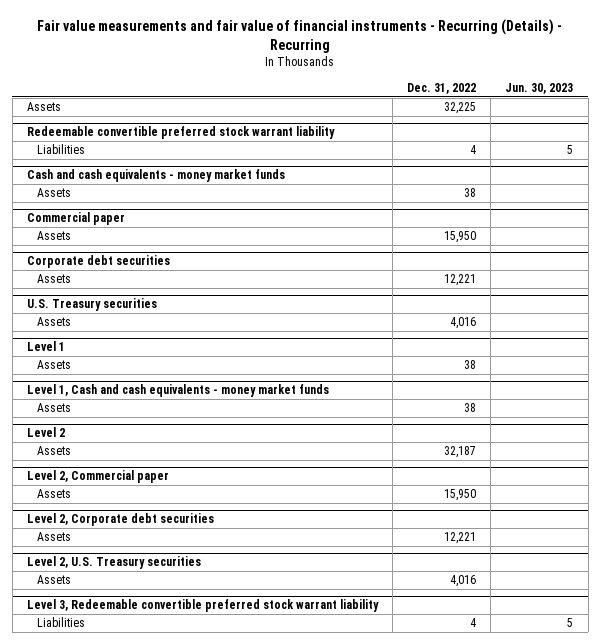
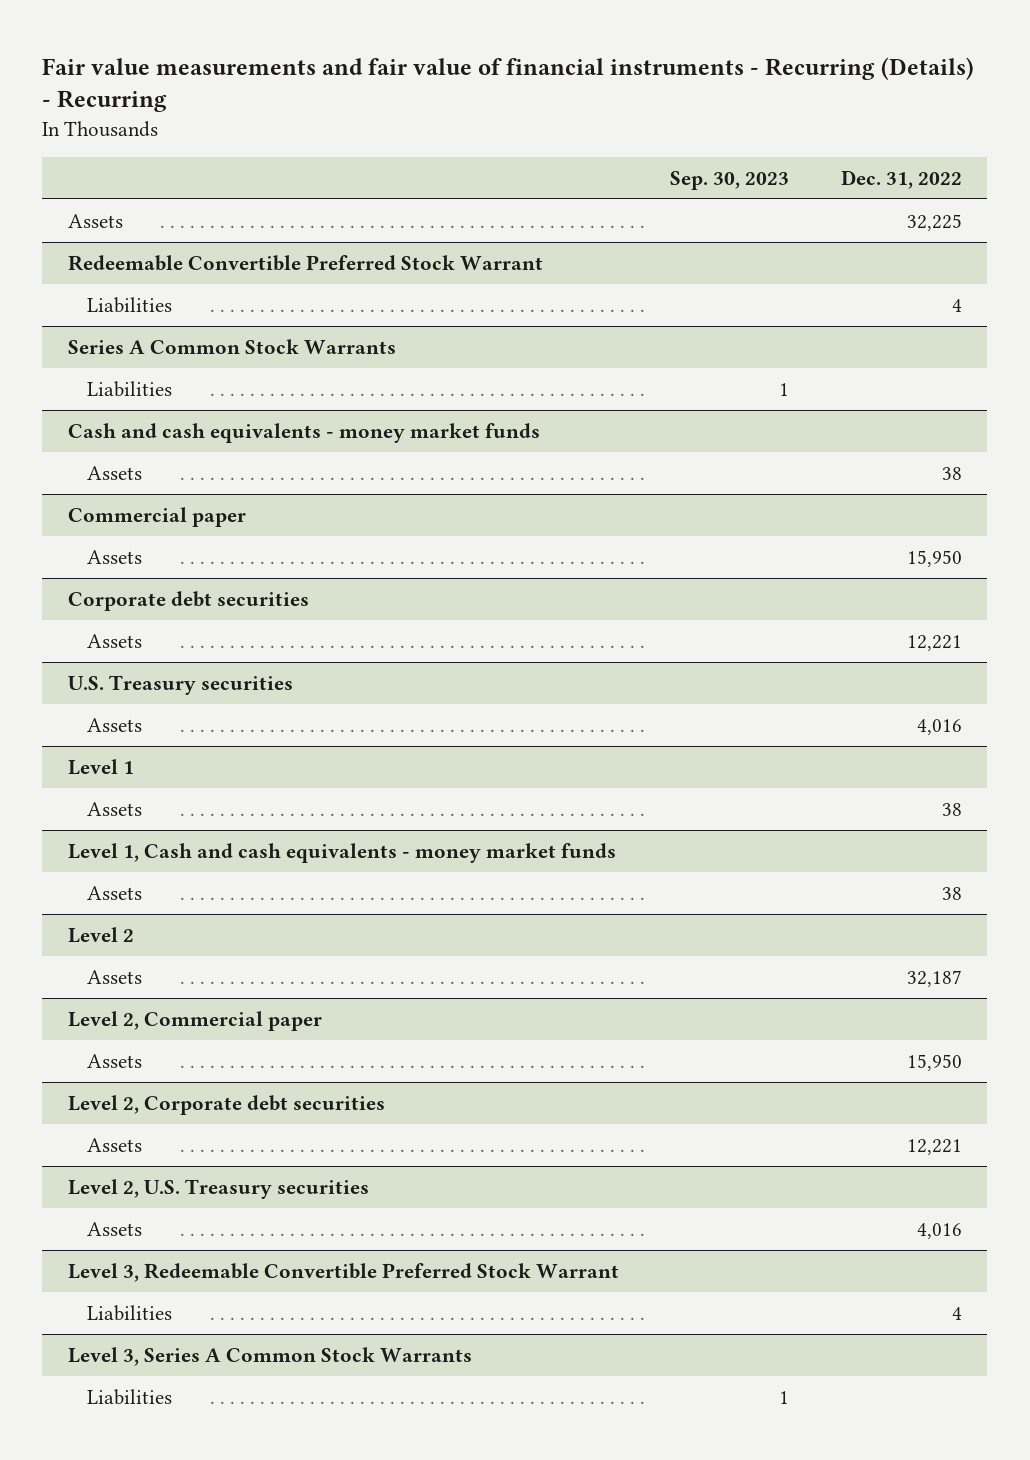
[505,83,574,95] Jun. 30, 2023 -> none
none -> [670,170,790,190] Sep. 30, 2023
[26,126,335,140] Redeemable convertible preferred stock warrant liability -> [67,254,543,271] Redeemable Convertible Preferred Stock Warrant
none -> [67,338,396,354] Series A Common Stock Warrants
none -> [87,380,173,397] Liabilities
[26,599,379,613] Level 3, Redeemable convertible preferred stock warrant liability -> [67,1262,619,1282] Level 3, Redeemable Convertible Preferred Stock Warrant
none -> [67,1346,472,1366] Level 3, Series A Common Stock Warrants
none -> [87,1388,173,1405] Liabilities

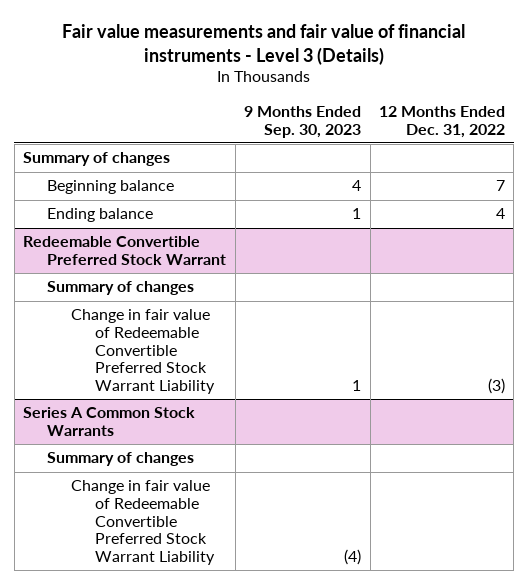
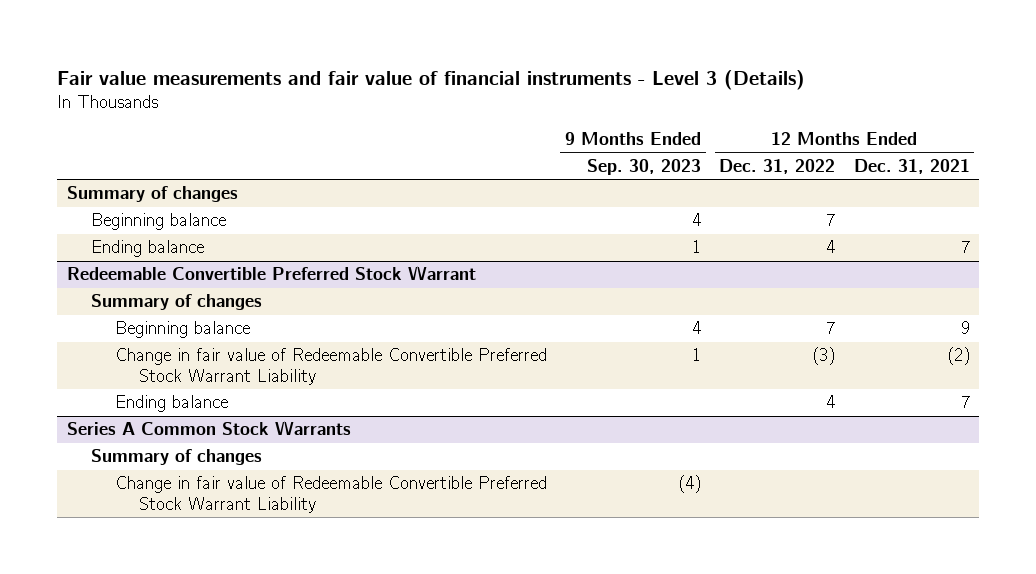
none -> [853,159,970,175] Dec. 31, 2021
none -> [114,321,250,339] Beginning balance
none -> [114,395,228,413] Ending balance

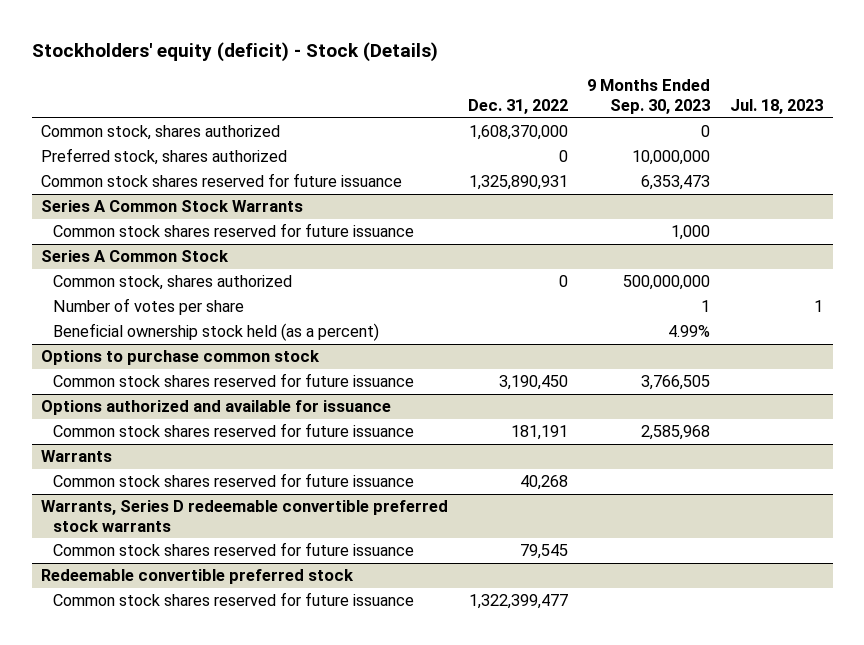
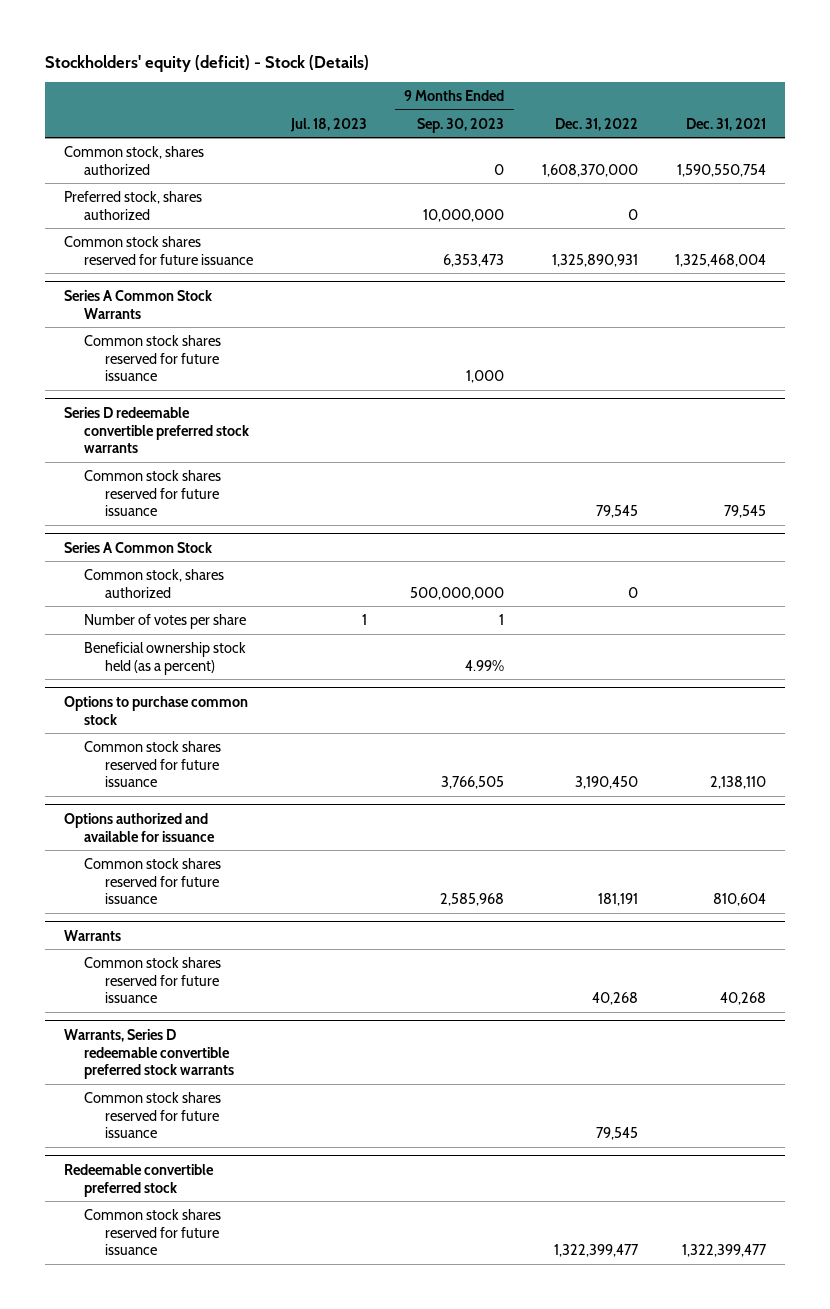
none -> [685,117,766,131] Dec. 31, 2021
none -> [63,406,250,454] Series D redeemable convertible preferred stock warrants
none -> [84,469,222,517] Common stock shares reserved for future issuance

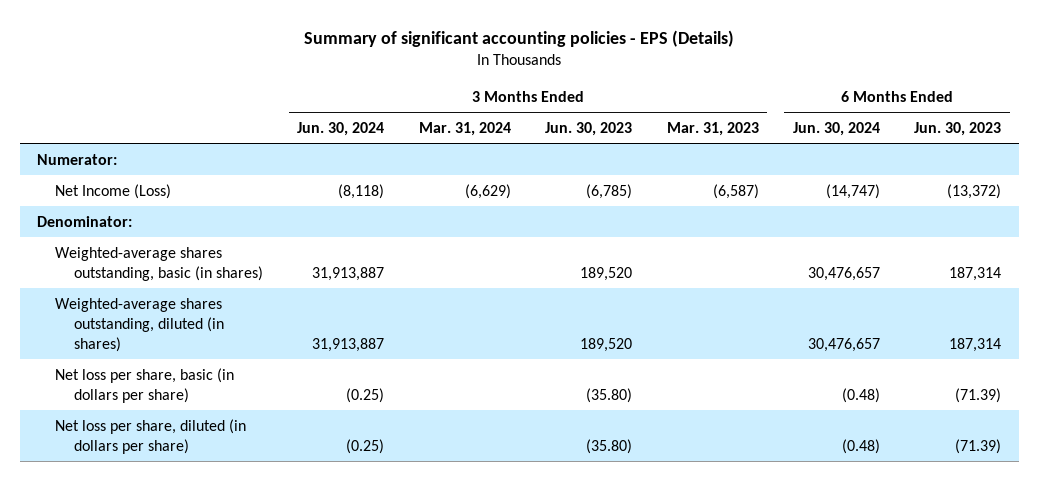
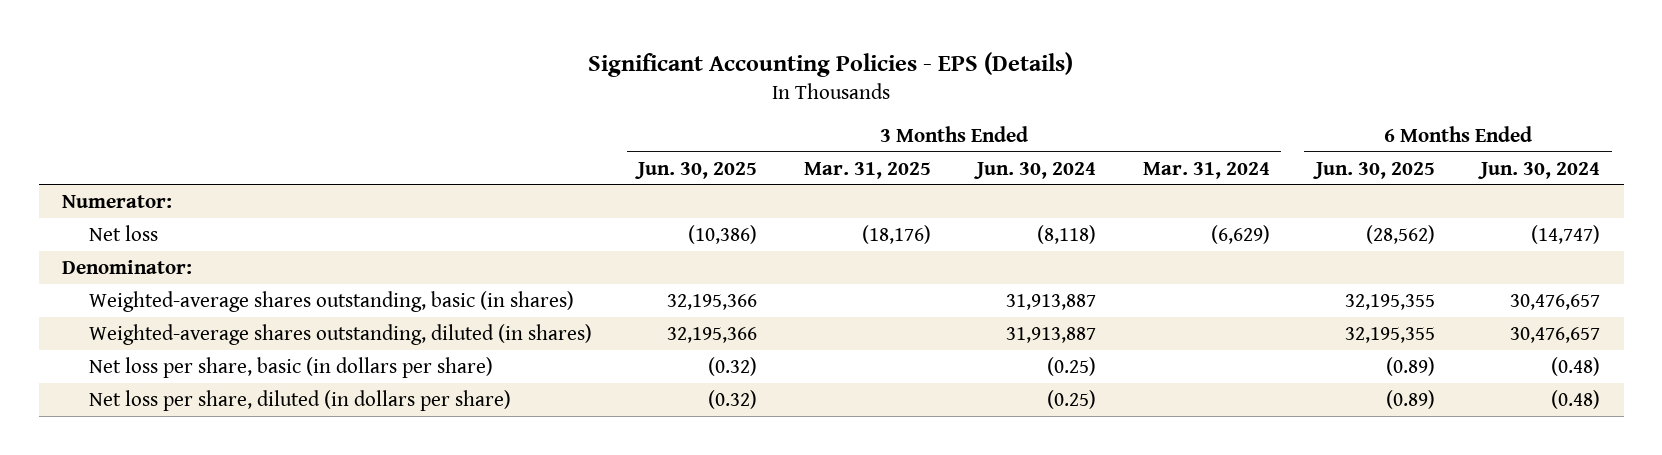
[304,29,735,47] Summary of significant accounting policies - EPS (Details) -> [588,51,1074,77] Significant Accounting Policies - EPS (Details)
[545,121,633,136] Jun. 30, 2023 -> none
[666,121,759,136] Mar. 31, 2023 -> none
[914,121,1002,136] Jun. 30, 2023 -> none
none -> [635,161,758,179] Jun. 30, 2025
none -> [803,161,931,179] Mar. 31, 2025
none -> [1312,161,1435,179] Jun. 30, 2025
[55,183,172,199] Net Income (Loss) -> [88,224,158,241] Net loss

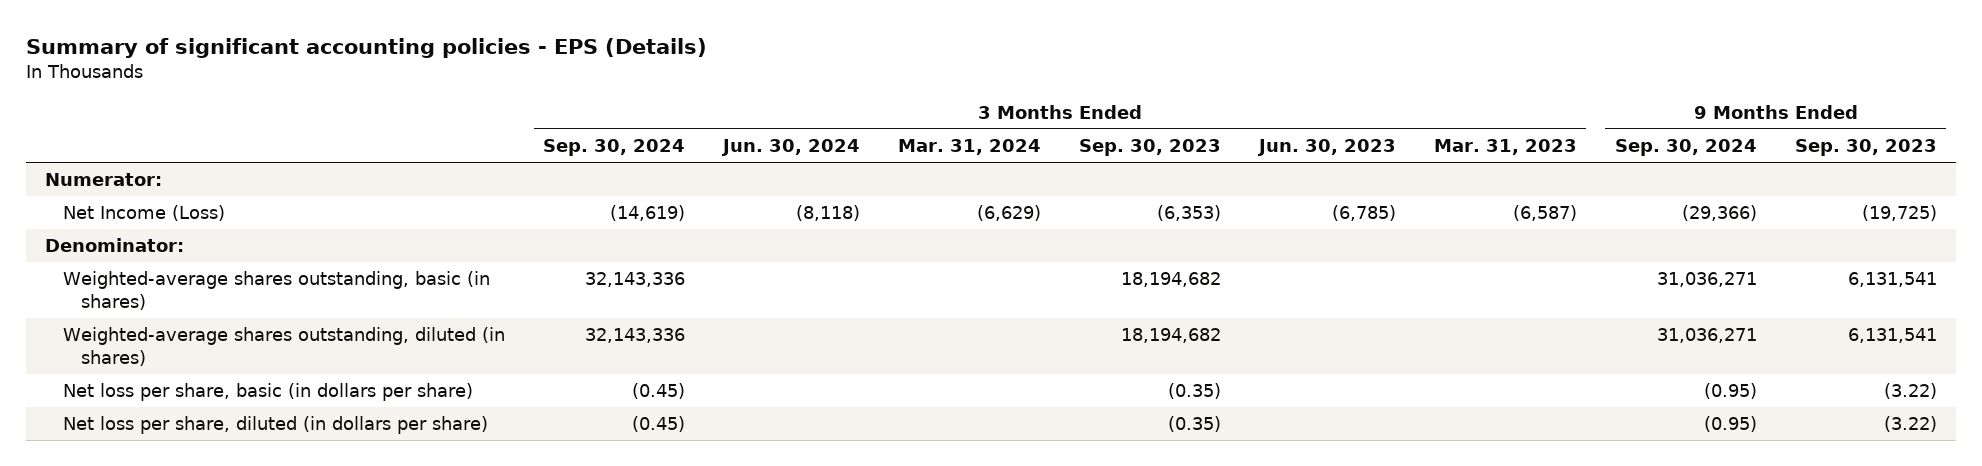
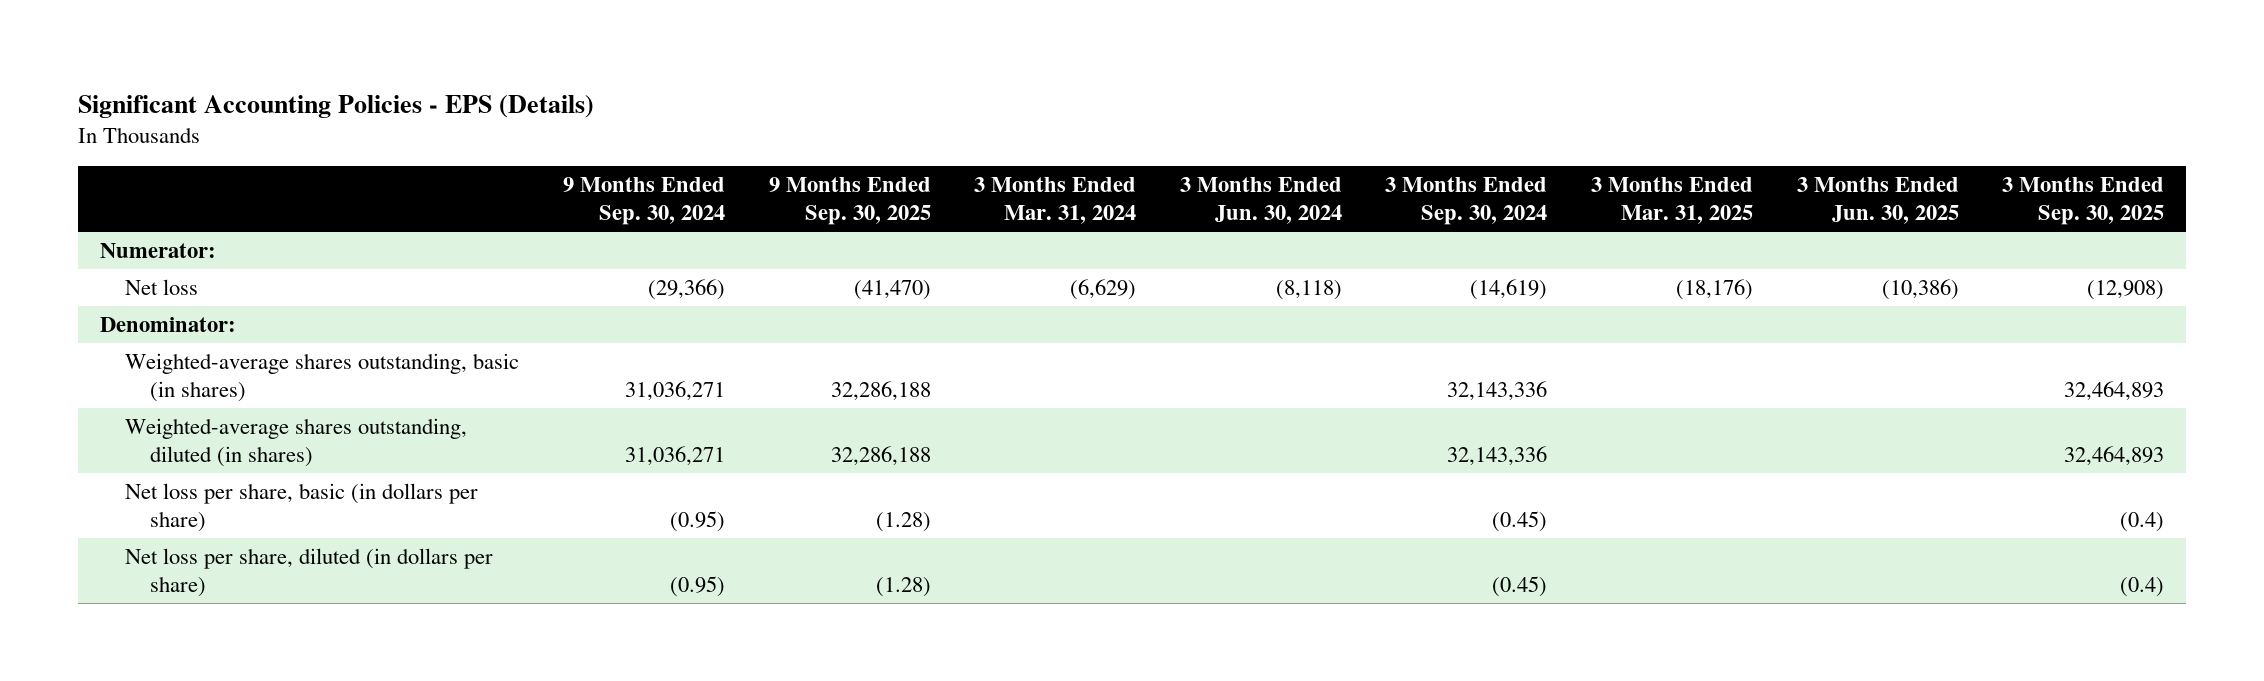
[26,37,708,58] Summary of significant accounting policies - EPS (Details) -> [78,95,595,119] Significant Accounting Policies - EPS (Details)
[1078,139,1221,157] Sep. 30, 2023 -> none
[1256,139,1396,157] Jun. 30, 2023 -> none
[1433,139,1577,156] Mar. 31, 2023 -> none
[1794,139,1937,157] Sep. 30, 2023 -> none
none -> [768,176,931,226] 9 Months Ended Sep. 30, 2025
none -> [1591,176,1754,225] 3 Months Ended Mar. 31, 2025
none -> [1796,176,1959,225] 3 Months Ended Jun. 30, 2025
none -> [2002,176,2165,226] 3 Months Ended Sep. 30, 2025
[63,205,226,222] Net Income (Loss) -> [125,278,199,295] Net loss

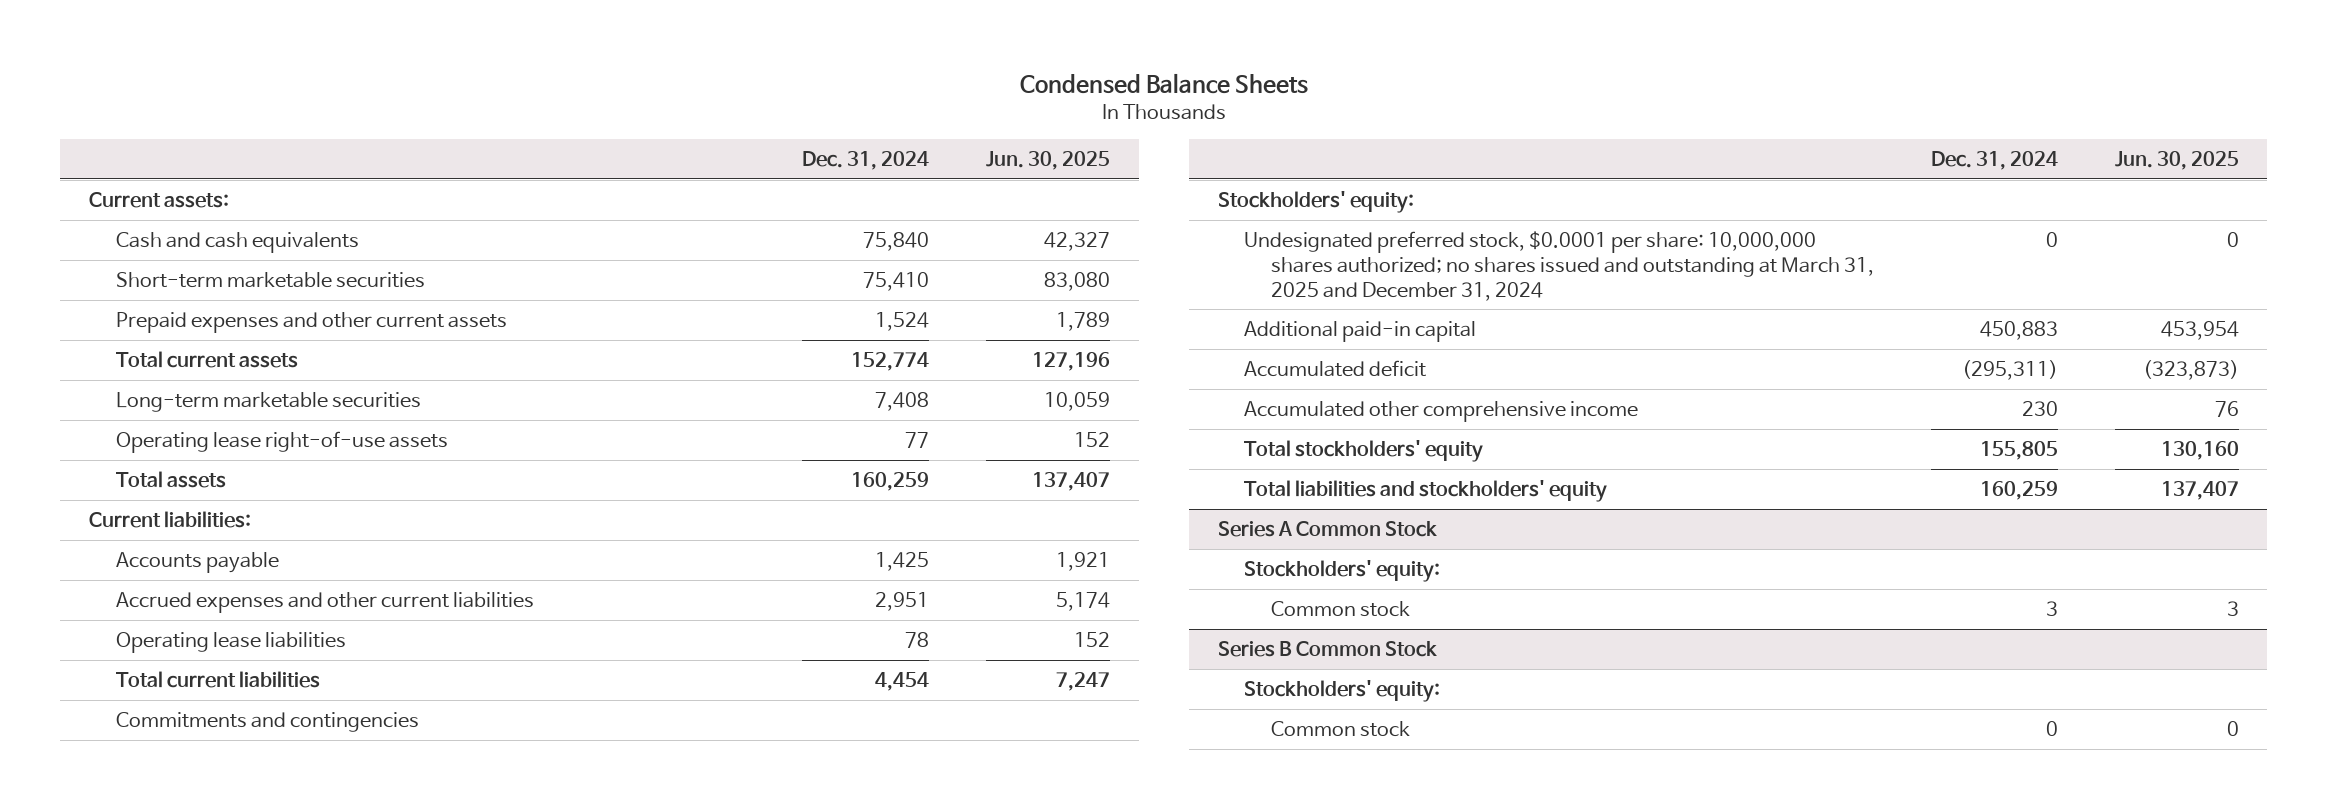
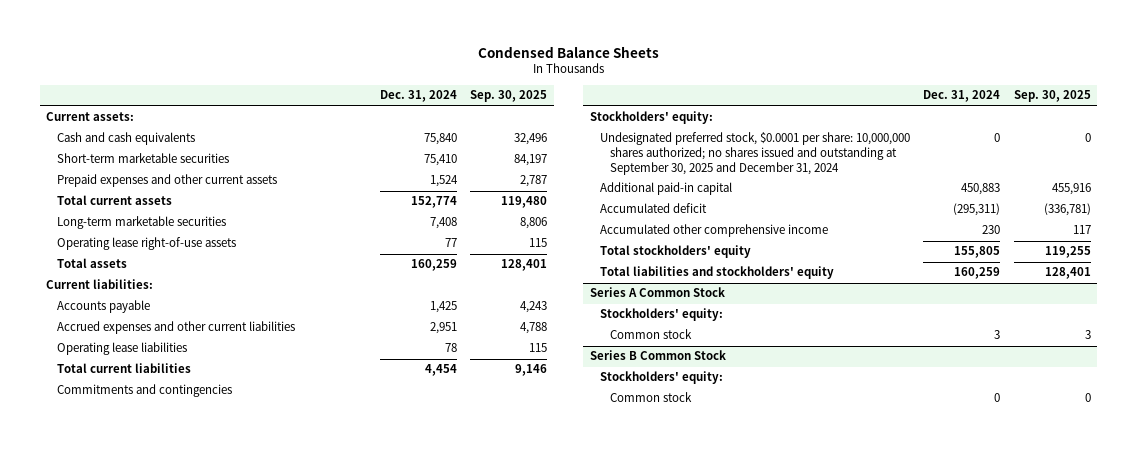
[986,151,1111,171] Jun. 30, 2025 -> none
none -> [470,90,548,103] Sep. 30, 2025
[1244,231,1875,301] Undesignated preferred stock, $0.0001 per share: 10,000,000 shares authorized; no shares issued and outstanding at March 31, 2025 and December 31, 2024 -> [600,132,911,176] Undesignated preferred stock, $0.0001 per share: 10,000,000 shares authorized; no shares issued and outstanding at September 30, 2025 and December 31, 2024

